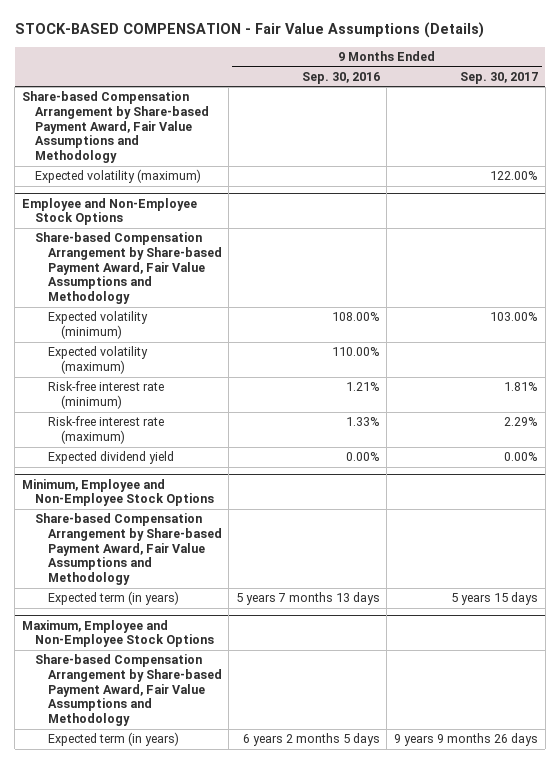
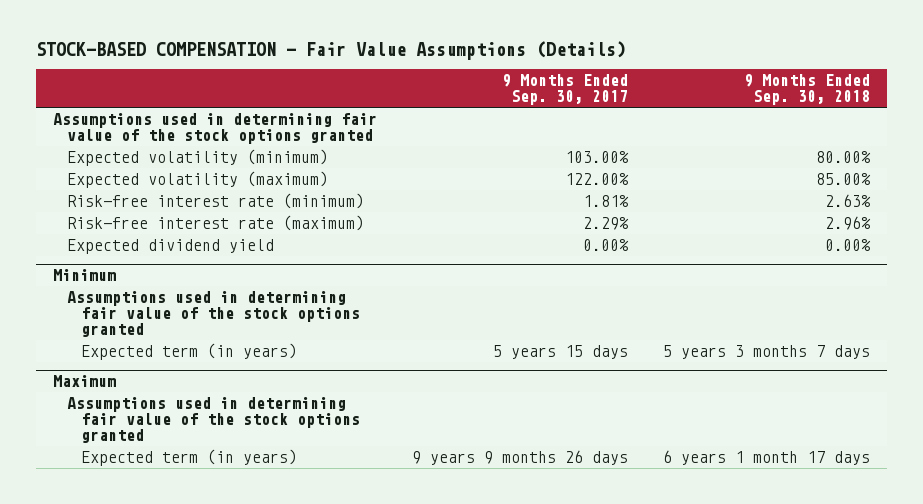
[301,71,380,84] Sep. 30, 2016 -> none
none -> [743,74,870,106] 9 Months Ended Sep. 30, 2018
[21,197,197,226] Employee and Non-Employee Stock Options -> none
[34,232,222,305] Share-based Compensation Arrangement by Share-based Payment Award, Fair Value Assumptions and Methodology -> none
[21,91,209,164] Share-based Compensation Arrangement by Share-based Payment Award, Fair Value Assumptions and Methodology -> [53,112,378,145] Assumptions used in determining fair value of the stock options granted
[47,346,148,375] Expected volatility (maximum) -> none
[34,169,201,184] Expected volatility (maximum) -> [67,170,329,188] Expected volatility (maximum)
[21,478,214,507] Minimum, Employee and Non-Employee Stock Options -> none
none -> [53,268,117,281] Minimum
[34,513,222,586] Share-based Compensation Arrangement by Share-based Payment Award, Fair Value Assumptions and Methodology -> [67,290,361,338] Assumptions used in determining fair value of the stock options granted
[21,619,214,648] Maximum, Employee and Non-Employee Stock Options -> none
none -> [53,374,117,387] Maximum
[34,654,222,727] Share-based Compensation Arrangement by Share-based Payment Award, Fair Value Assumptions and Methodology -> [67,396,361,444] Assumptions used in determining fair value of the stock options granted

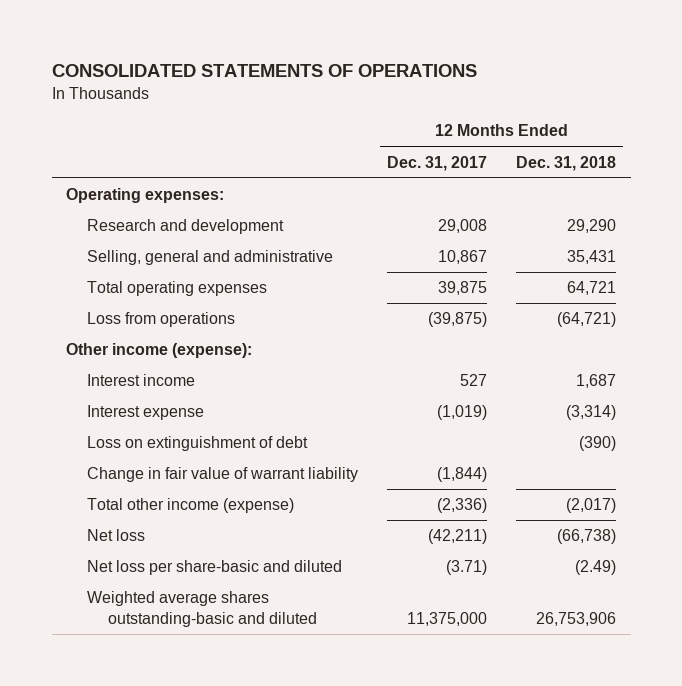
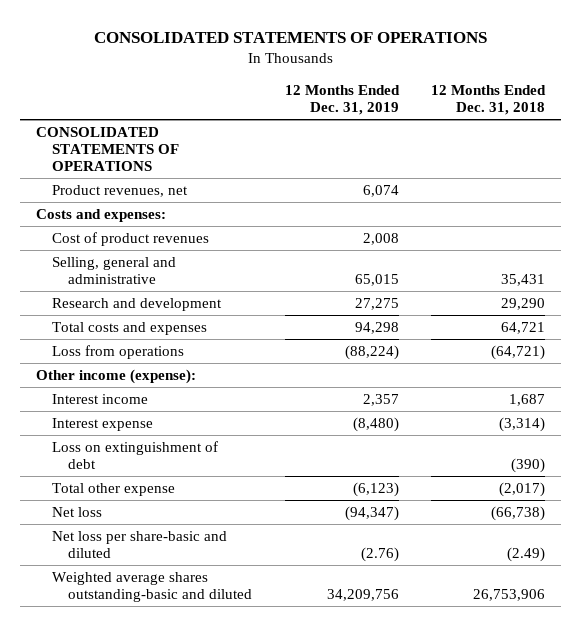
[386,155,487,171] Dec. 31, 2017 -> none
none -> [284,84,400,116] 12 Months Ended Dec. 31, 2019
none -> [36,126,180,172] CONSOLIDATED STATEMENTS OF OPERATIONS
none -> [52,184,189,197] Product revenues, net
[66,188,225,204] Operating expenses: -> [36,208,167,222] Costs and expenses:
none -> [52,231,210,246] Cost of product revenues
[86,219,284,235] Research and development -> [52,297,223,311] Research and development
[86,281,267,297] Total operating expenses -> [52,321,208,335] Total costs and expenses
[86,467,358,483] Change in fair value of warrant liability -> none
[86,498,294,514] Total other income (expense) -> [52,482,176,496] Total other expense

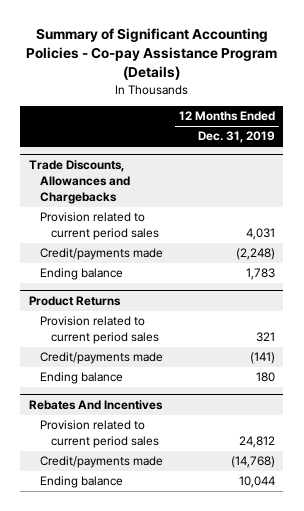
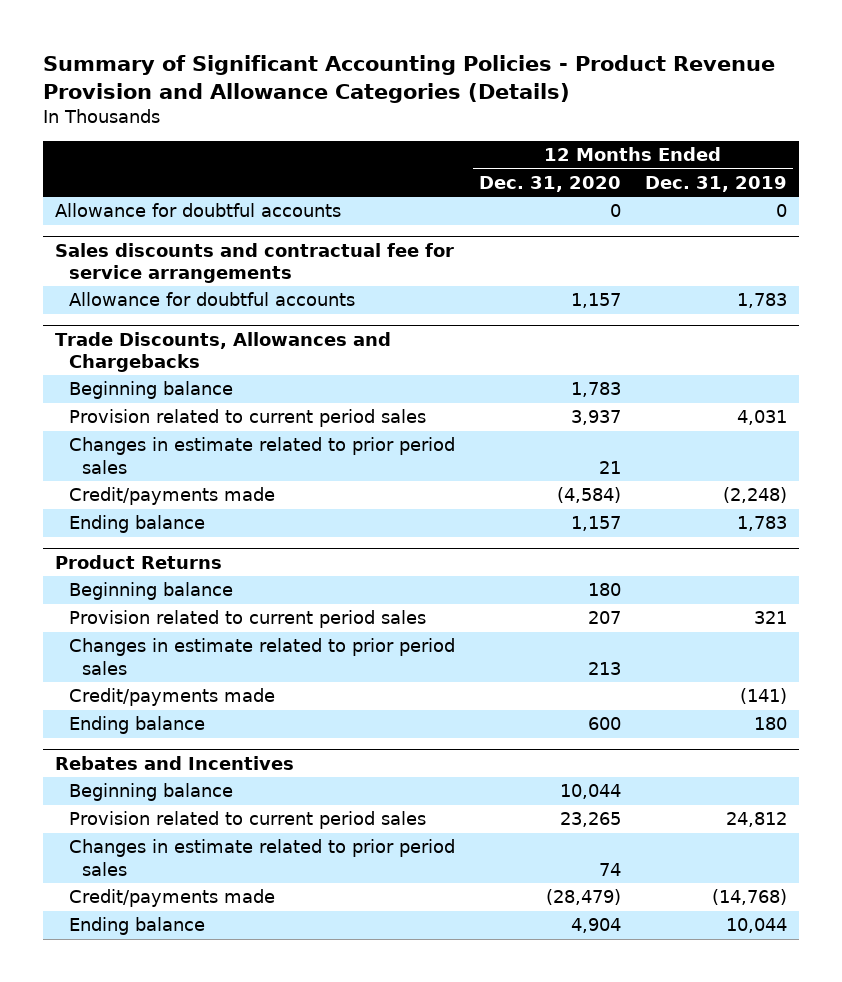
[25,28,277,81] Summary of Significant Accounting Policies - Co-pay Assistance Program (Details) -> [43,54,776,103] Summary of Significant Accounting Policies - Product Revenue Provision and Allowance Categories (Details)
none -> [478,175,621,192] Dec. 31, 2020
none -> [55,203,342,218] Allowance for doubtful accounts
none -> [55,242,455,284] Sales discounts and contractual fee for service arrangements
none -> [68,292,355,307] Allowance for doubtful accounts
none -> [68,381,233,400] Beginning balance
none -> [68,437,455,474] Changes in estimate related to prior period sales
none -> [68,582,233,601] Beginning balance
none -> [68,638,455,675] Changes in estimate related to prior period sales
[28,400,163,411] Rebates And Incentives -> [55,755,295,770] Rebates and Incentives
none -> [68,783,233,802] Beginning balance
none -> [68,839,455,876] Changes in estimate related to prior period sales

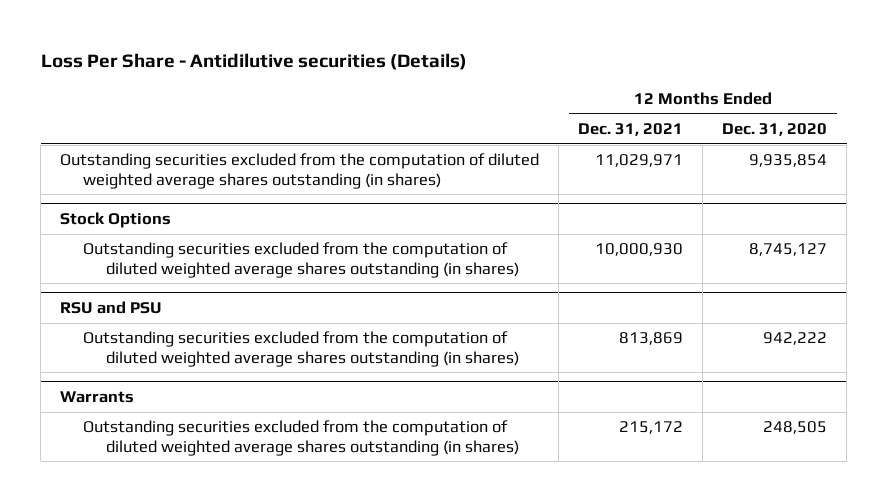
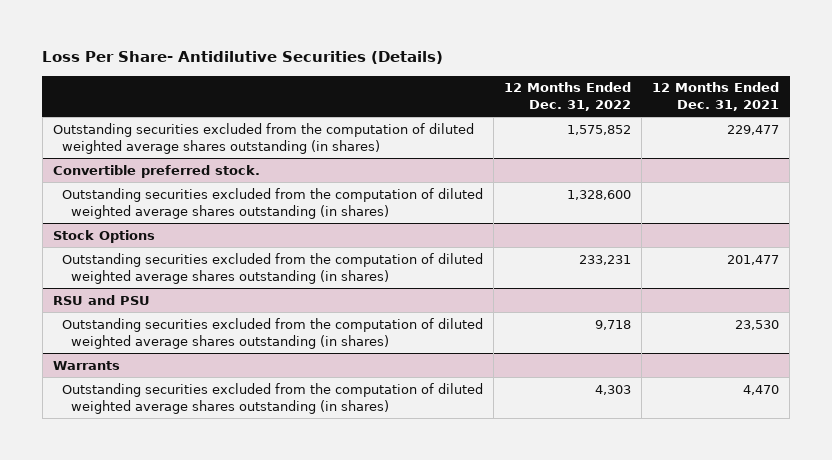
[40,52,467,70] Loss Per Share - Antidilutive securities (Details) -> [42,51,444,65] Loss Per Share- Antidilutive Securities (Details)
[722,122,828,136] Dec. 31, 2020 -> none
none -> [504,82,632,112] 12 Months Ended Dec. 31, 2022
[595,154,684,168] 11,029,971 -> [727,124,780,135] 229,477
none -> [52,164,260,178] Convertible preferred stock.
none -> [62,187,484,219] Outstanding securities excluded from the computation of diluted weighted average shares outstanding (in shares)
[595,243,684,257] 10,000,930 -> [727,254,780,265] 201,477
[619,332,684,346] 813,869 -> [735,319,780,330] 23,530
[619,421,684,435] 215,172 -> [743,384,780,395] 4,470

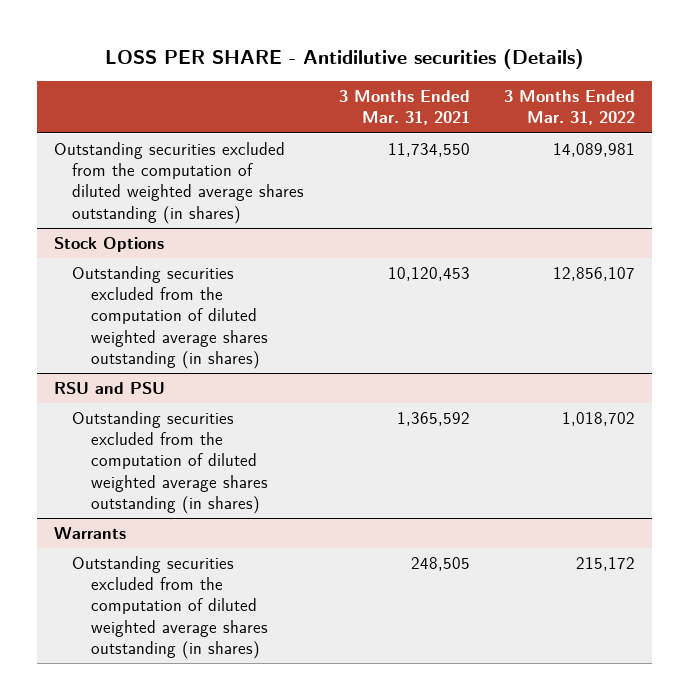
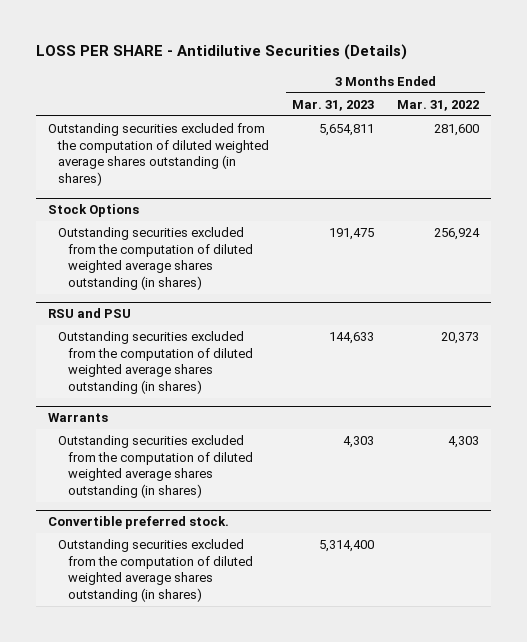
[104,49,584,70] LOSS PER SHARE - Antidilutive securities (Details) -> [35,44,407,61] LOSS PER SHARE - Antidilutive Securities (Details)
[338,90,470,126] 3 Months Ended Mar. 31, 2021 -> none
none -> [292,99,375,111] Mar. 31, 2023
[552,143,635,158] 14,089,981 -> [434,124,480,137] 281,600
[552,267,635,282] 12,856,107 -> [434,228,481,241] 256,924
[561,412,635,427] 1,018,702 -> [441,332,480,345] 20,373
[575,557,635,572] 215,172 -> [448,436,480,449] 4,303
none -> [47,516,229,530] Convertible preferred stock.
none -> [57,539,254,602] Outstanding securities excluded from the computation of diluted weighted average shares outstanding (in shares)

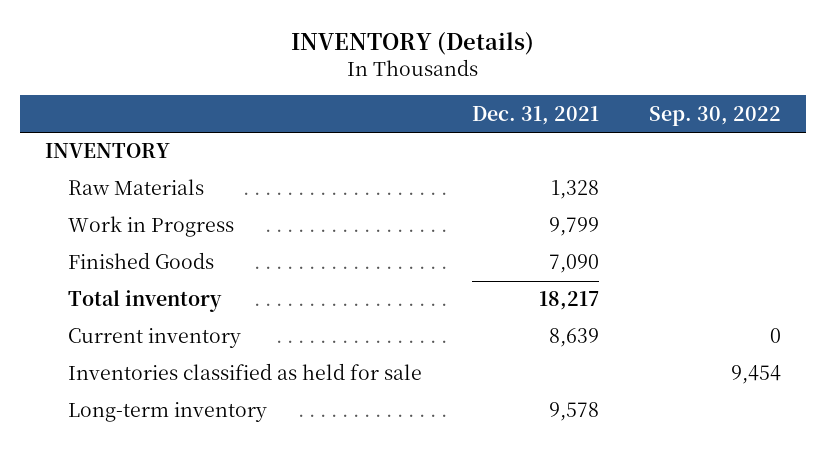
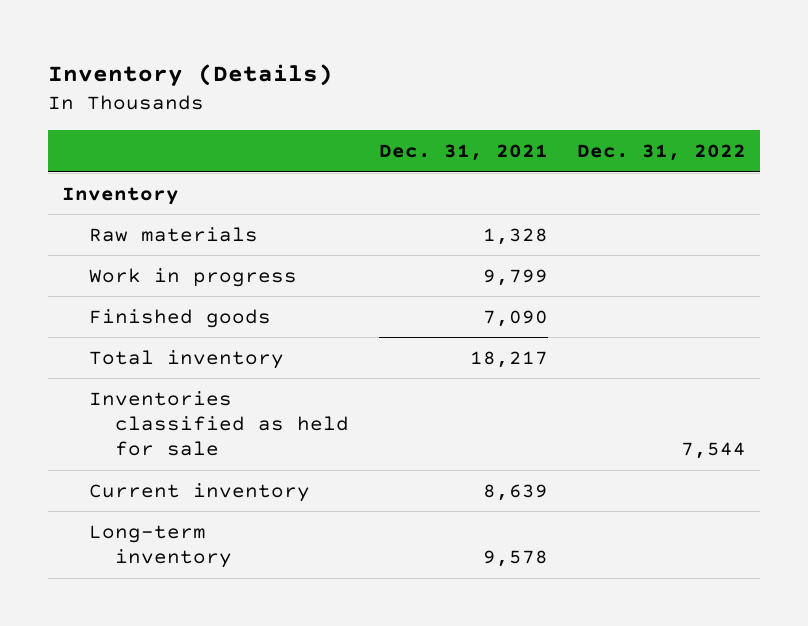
[290,32,534,56] INVENTORY (Details) -> [47,63,333,86] Inventory (Details)
[648,105,781,126] Sep. 30, 2022 -> none
none -> [576,144,746,162] Dec. 31, 2022
[45,143,171,159] INVENTORY -> [62,186,180,205] Inventory
[67,179,204,196] Raw Materials -> [88,226,258,242] Raw materials
[67,216,234,238] Work in Progress -> [88,267,297,287] Work in progress
[67,252,214,270] Finished Goods -> [88,308,271,328] Finished goods
[67,328,241,349] Current inventory -> [88,482,310,502] Current inventory

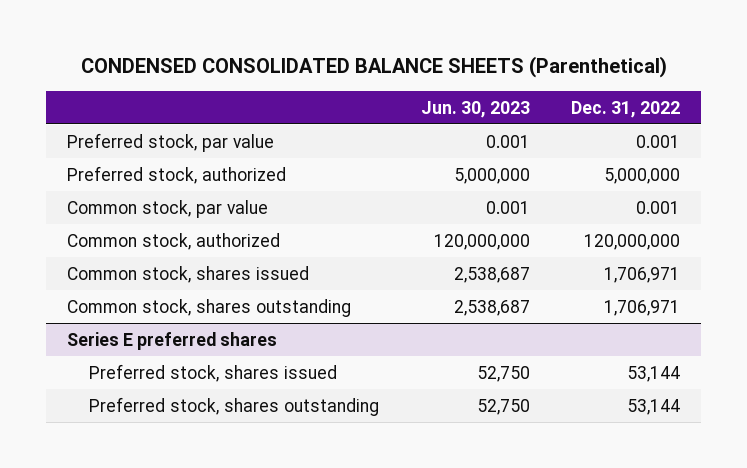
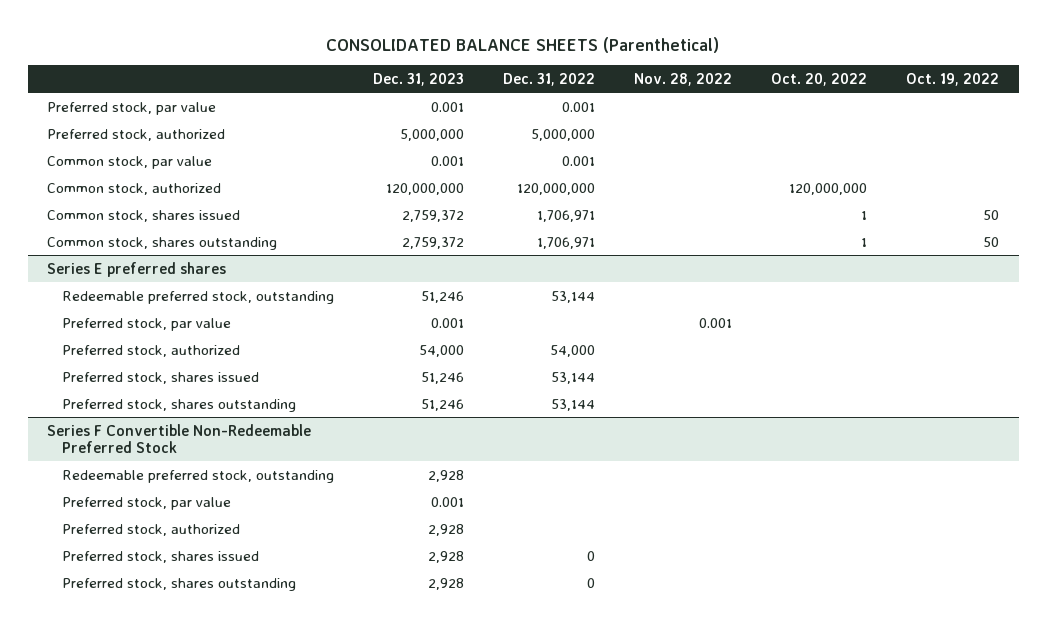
[80,56,667,79] CONDENSED CONSOLIDATED BALANCE SHEETS (Parenthetical) -> [326,36,720,53] CONSOLIDATED BALANCE SHEETS (Parenthetical)
[420,100,530,118] Jun. 30, 2023 -> none
none -> [372,72,464,86] Dec. 31, 2023
none -> [633,72,732,86] Nov. 28, 2022
none -> [770,72,867,86] Oct. 20, 2022
none -> [906,72,1000,86] Oct. 19, 2022
none -> [61,290,334,304] Redeemable preferred stock, outstanding
none -> [61,317,231,331] Preferred stock, par value
none -> [61,344,240,357] Preferred stock, authorized
none -> [47,423,312,453] Series F Convertible Non-Redeemable Preferred Stock
none -> [61,469,334,483] Redeemable preferred stock, outstanding
none -> [61,496,231,510] Preferred stock, par value
none -> [61,523,240,536] Preferred stock, authorized
none -> [61,550,259,563] Preferred stock, shares issued
none -> [61,577,296,591] Preferred stock, shares outstanding

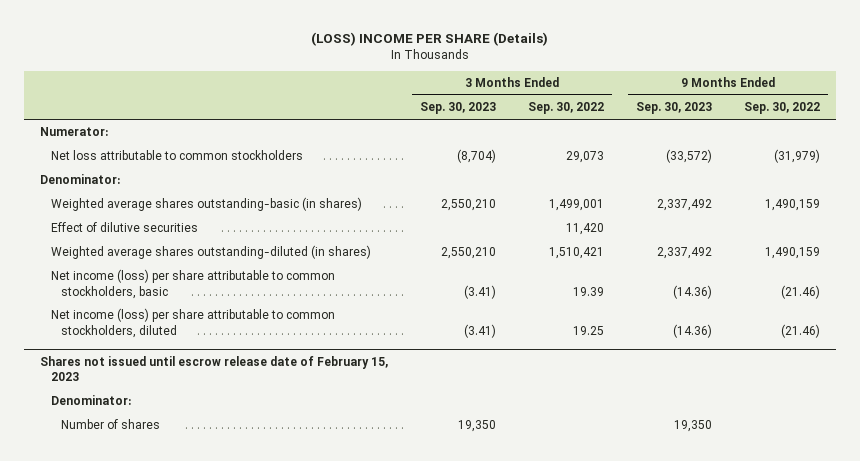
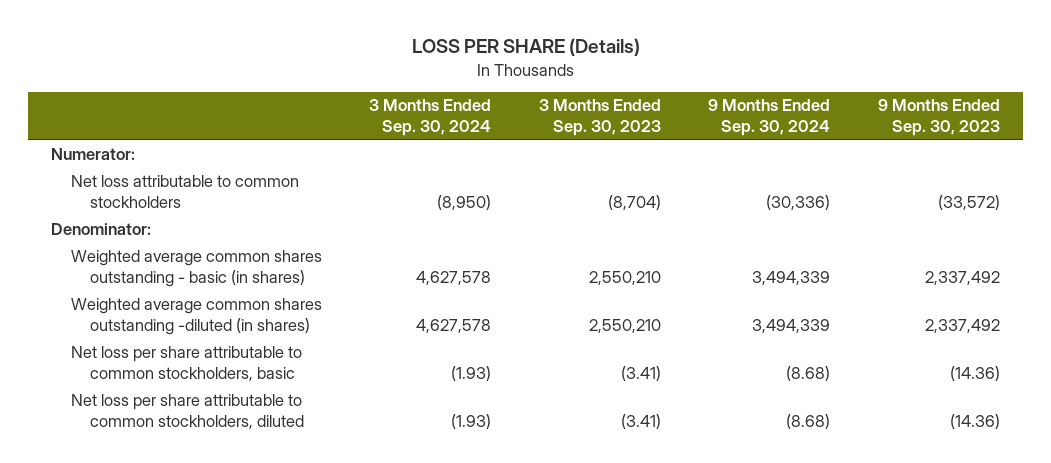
[311,31,549,46] (LOSS) INCOME PER SHARE (Details) -> [411,38,640,57] LOSS PER SHARE (Details)
[528,102,605,115] Sep. 30, 2022 -> none
[744,102,821,115] Sep. 30, 2022 -> none
none -> [369,99,492,137] 3 Months Ended Sep. 30, 2024
none -> [708,99,831,137] 9 Months Ended Sep. 30, 2024
[50,222,198,233] Effect of dilutive securities -> none
[40,355,389,382] Shares not issued until escrow release date of February 15, 2023 -> none
[50,395,131,406] Denominator: -> none
[61,419,161,430] Number of shares -> none
[50,197,362,212] Weighted average shares outstanding-basic (in shares) -> [70,250,322,288] Weighted average common shares outstanding - basic (in shares)
[50,245,371,260] Weighted average shares outstanding-diluted (in shares) -> [70,298,322,336] Weighted average common shares outstanding -diluted (in shares)
[50,269,335,299] Net income (loss) per share attributable to common stockholders, basic -> [70,346,302,382] Net loss per share attributable to common stockholders, basic
[50,308,335,338] Net income (loss) per share attributable to common stockholders, diluted -> [70,394,304,430] Net loss per share attributable to common stockholders, diluted

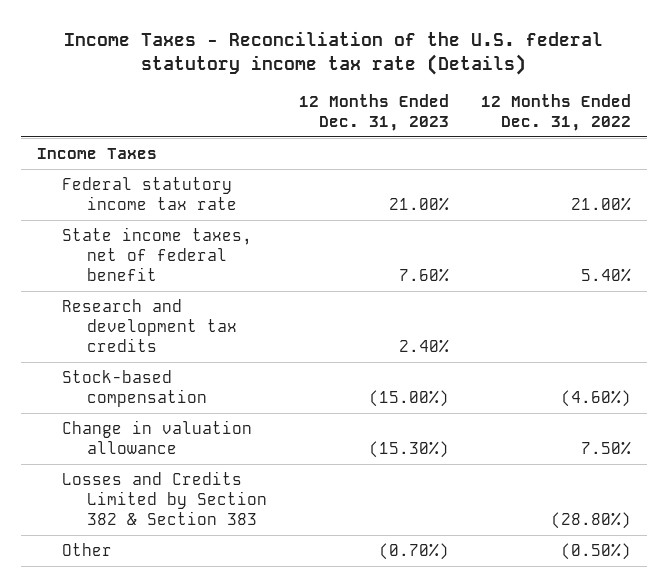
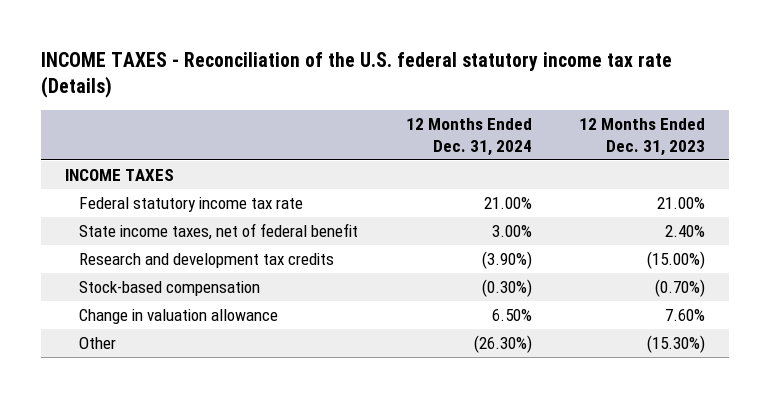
[64,30,604,76] Income Taxes - Reconciliation of the U.S. federal statutory income tax rate (Details) -> [40,52,672,99] INCOME TAXES - Reconciliation of the U.S. federal statutory income tax rate (Details)
[480,93,631,131] 12 Months Ended Dec. 31, 2022 -> none
none -> [405,118,532,156] 12 Months Ended Dec. 31, 2024
[37,148,158,160] Income Taxes -> [64,169,174,182] INCOME TAXES
[62,471,268,525] Losses and Credits Limited by Section 382 & Section 383 -> none
[398,267,449,282] 7.60% -> [665,225,706,238] 2.40%
[398,338,449,353] 2.40% -> [647,251,706,270] (15.00%)
[368,389,449,407] (15.00%) -> [655,279,706,298] (0.70%)
[368,440,449,458] (15.30%) -> [665,309,706,322] 7.60%
[378,543,449,561] (0.70%) -> [647,335,706,354] (15.30%)

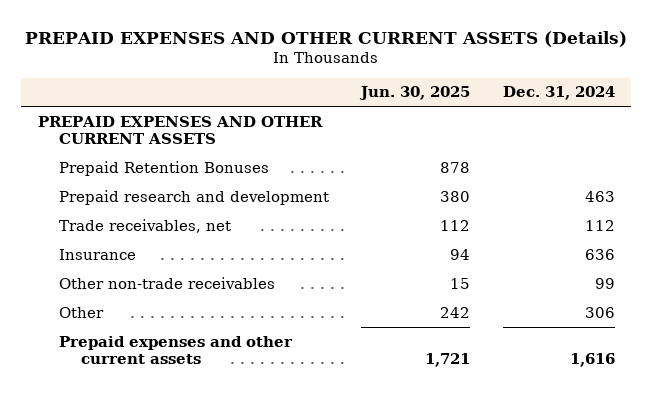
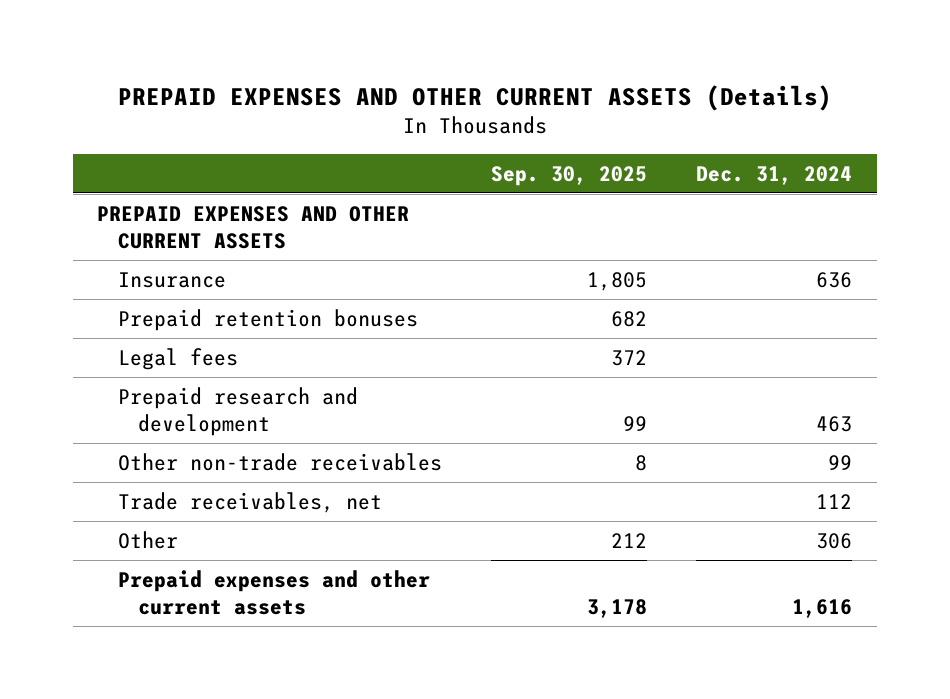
[359,86,471,101] Jun. 30, 2025 -> none
none -> [491,165,648,186] Sep. 30, 2025
[59,160,270,176] Prepaid Retention Bonuses -> none
none -> [117,308,418,331] Prepaid retention bonuses
none -> [117,347,238,370] Legal fees
[59,189,330,205] Prepaid research and development -> [117,386,358,436] Prepaid research and development
[59,218,232,233] Trade receivables, net -> [117,491,382,513] Trade receivables, net

